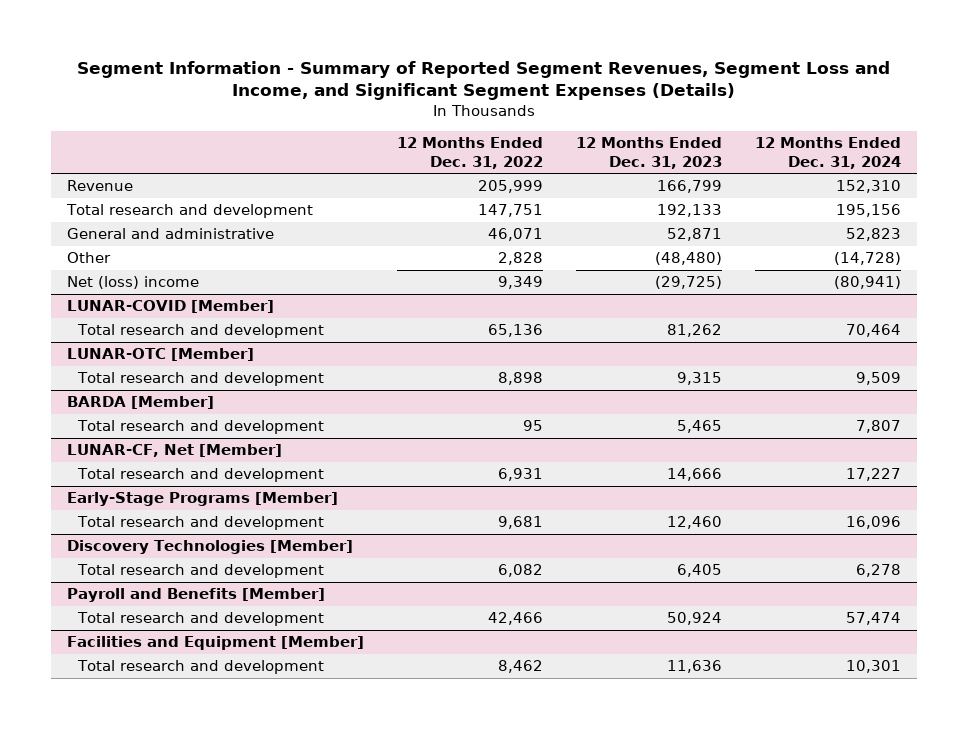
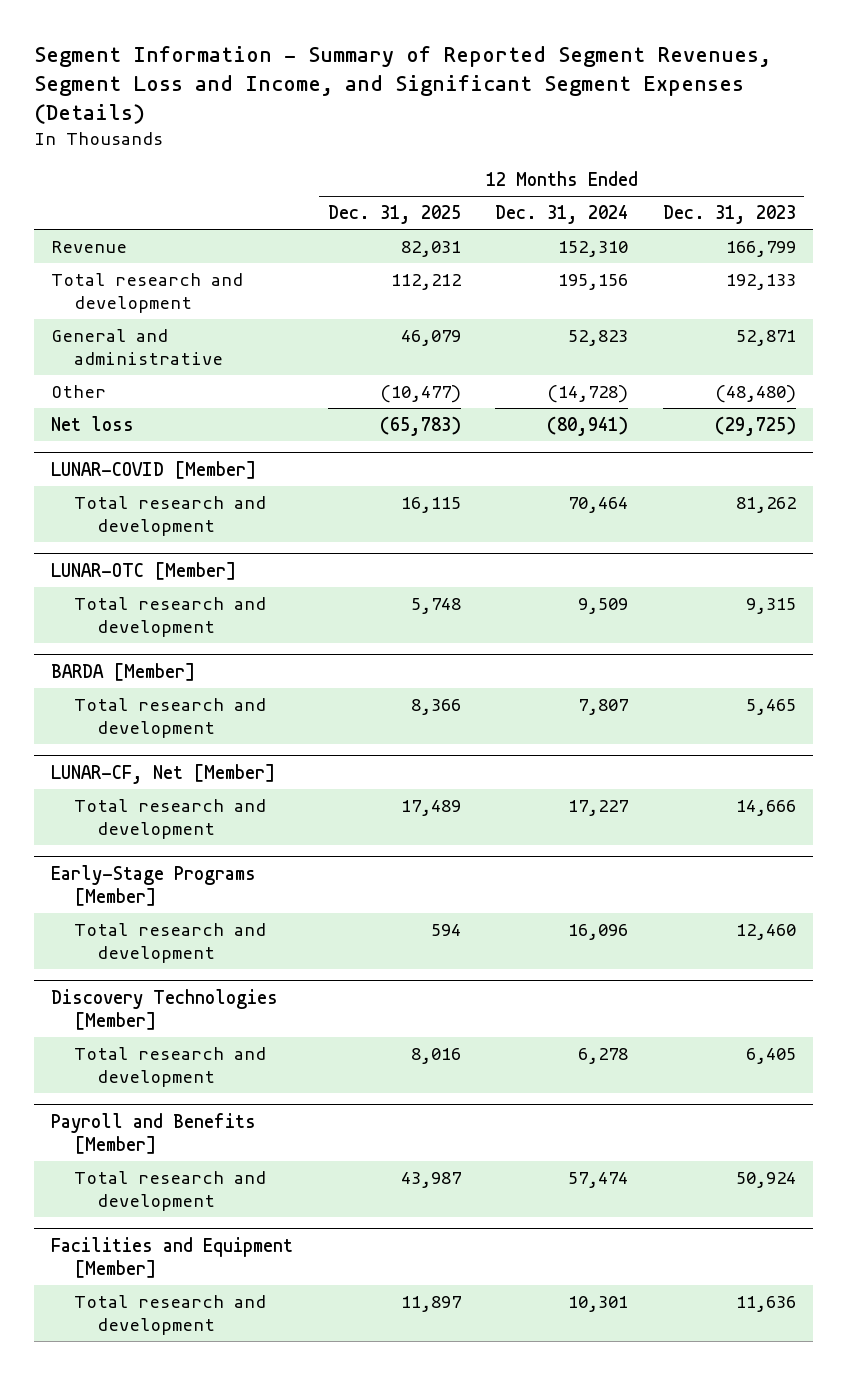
[396,136,543,169] 12 Months Ended Dec. 31, 2022 -> none
none -> [327,205,461,225] Dec. 31, 2025
[67,276,200,290] Net (loss) income -> [50,415,134,431] Net loss

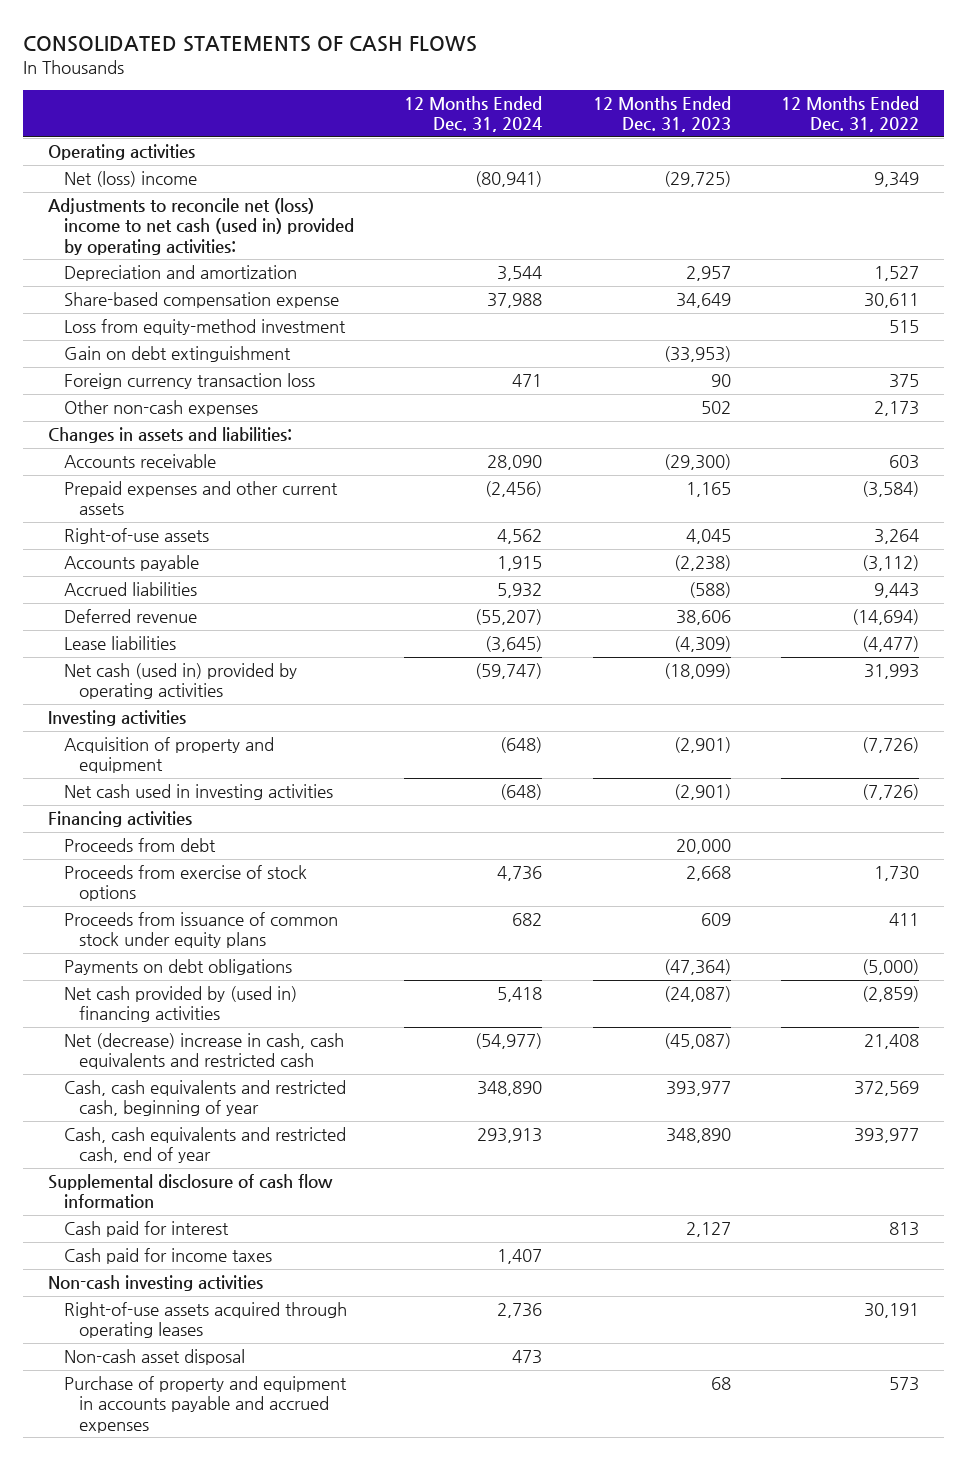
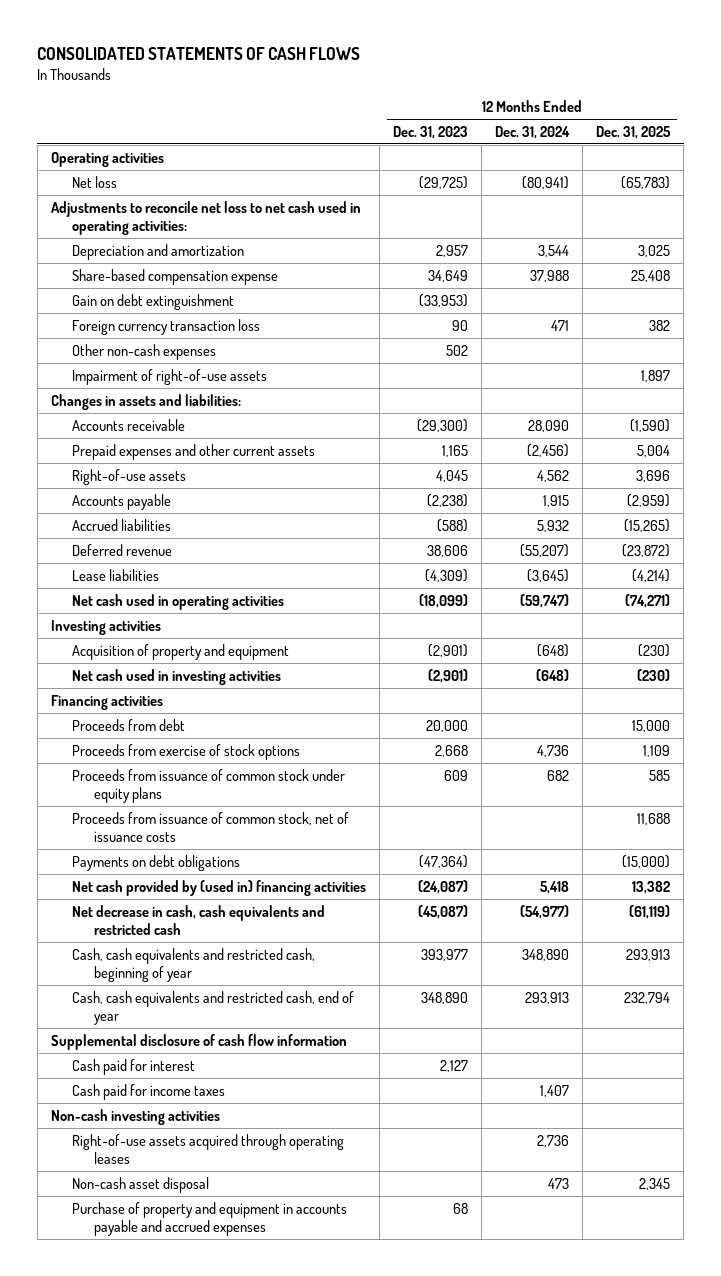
[781,96,920,133] 12 Months Ended Dec. 31, 2022 -> none
none -> [596,125,672,139] Dec. 31, 2025
[63,171,197,188] Net (loss) income -> [72,175,118,188] Net loss
[48,198,354,255] Adjustments to reconcile net (loss) income to net cash (used in) provided by operating activities: -> [50,200,361,236] Adjustments to reconcile net loss to net cash used in operating activities:
[63,319,346,336] Loss from equity-method investment -> none
none -> [72,368,268,385] Impairment of right-of-use assets
[63,663,297,700] Net cash (used in) provided by operating activities -> [72,593,285,610] Net cash used in operating activities
none -> [72,811,350,843] Proceeds from issuance of common stock, net of issuance costs
[63,1033,344,1070] Net (decrease) increase in cash, cash equivalents and restricted cash -> [72,904,326,936] Net decrease in cash, cash equivalents and restricted cash

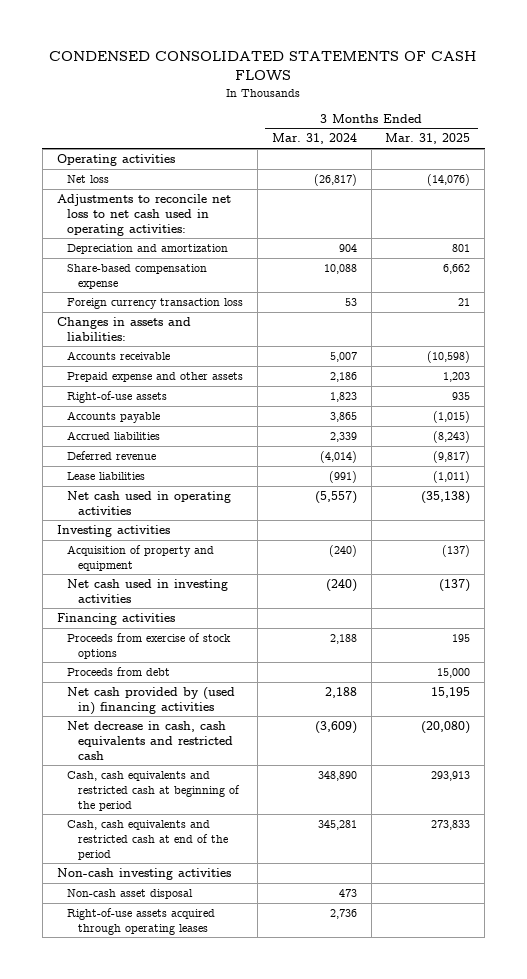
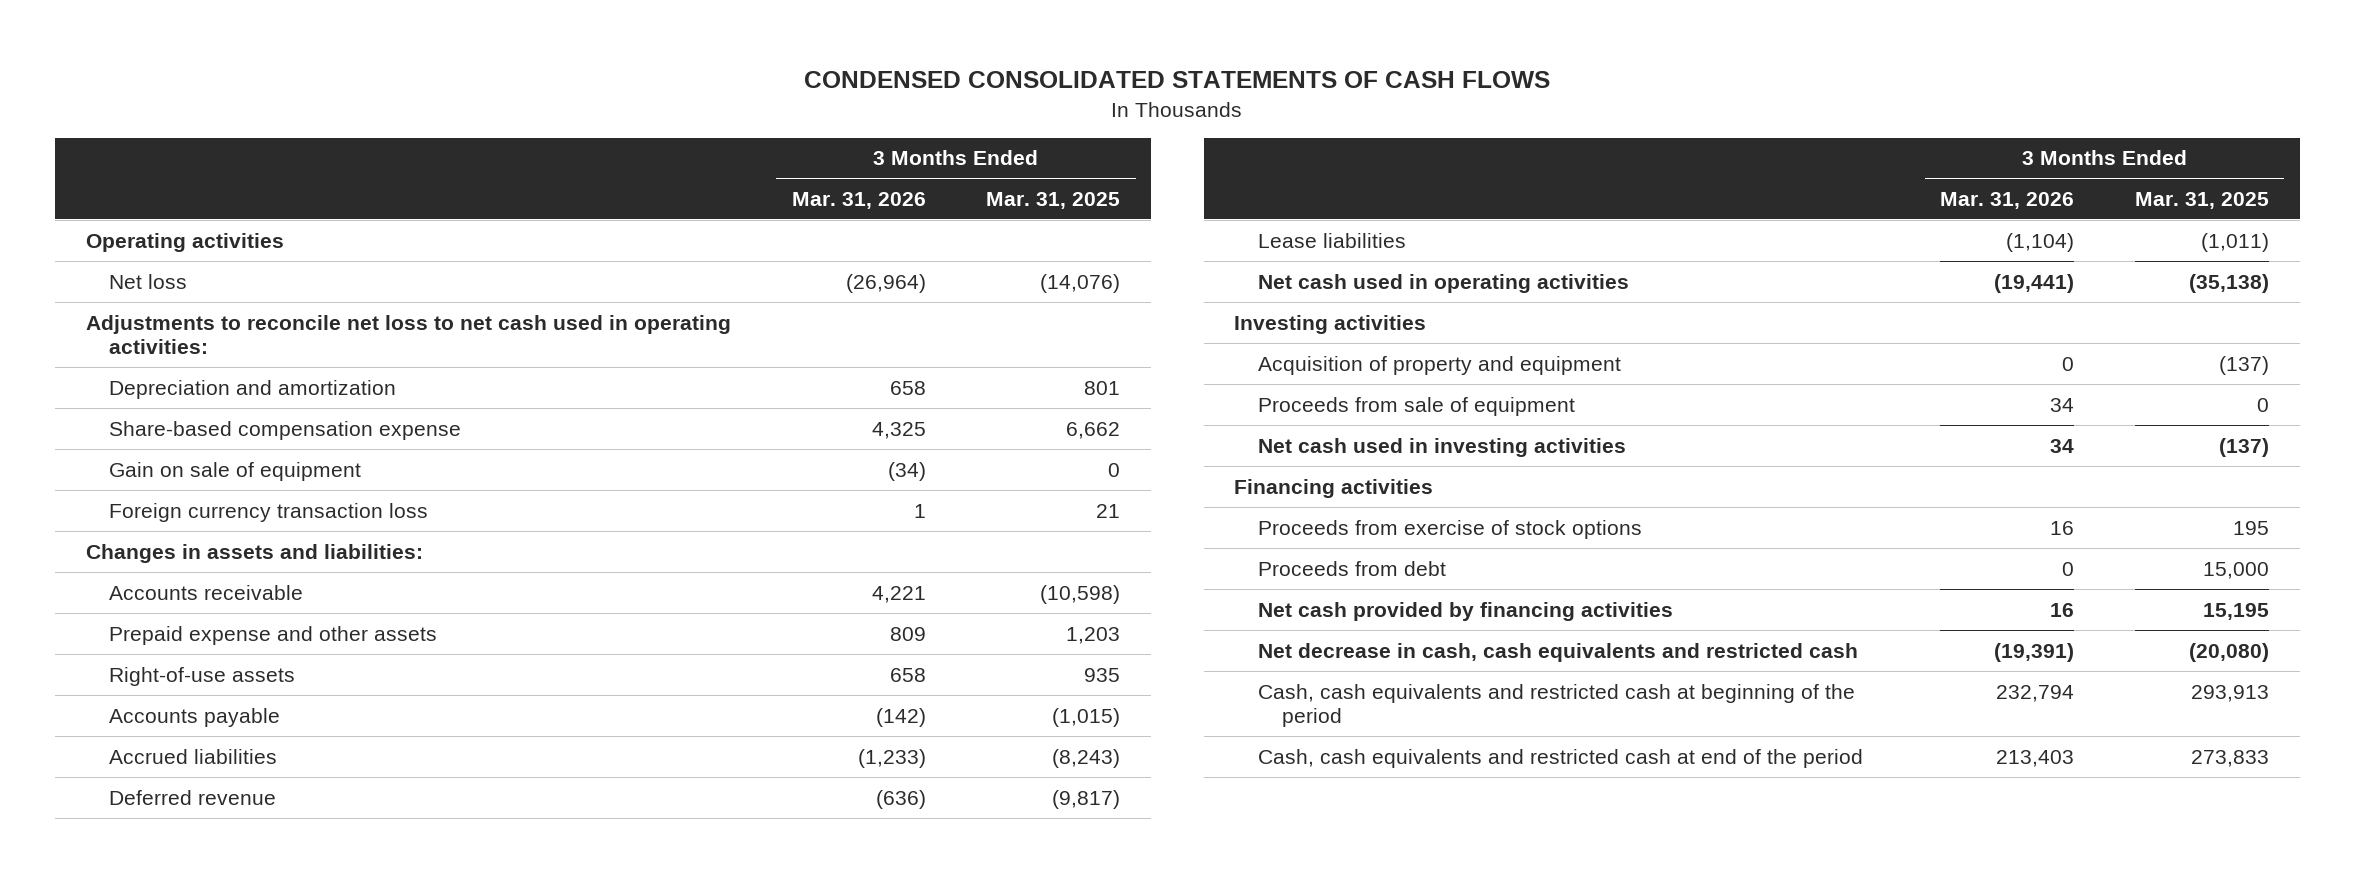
[271,133,357,145] Mar. 31, 2024 -> none
none -> [791,192,926,210] Mar. 31, 2026
none -> [109,461,362,481] Gain on sale of equipment
none -> [1258,396,1576,416] Proceeds from sale of equipment
[67,687,236,715] Net cash provided by (used in) financing activities -> [1258,601,1674,621] Net cash provided by financing activities
[56,868,231,881] Non-cash investing activities -> none
[67,889,194,900] Non-cash asset disposal -> none
[67,908,216,935] Right-of-use assets acquired through operating leases -> none

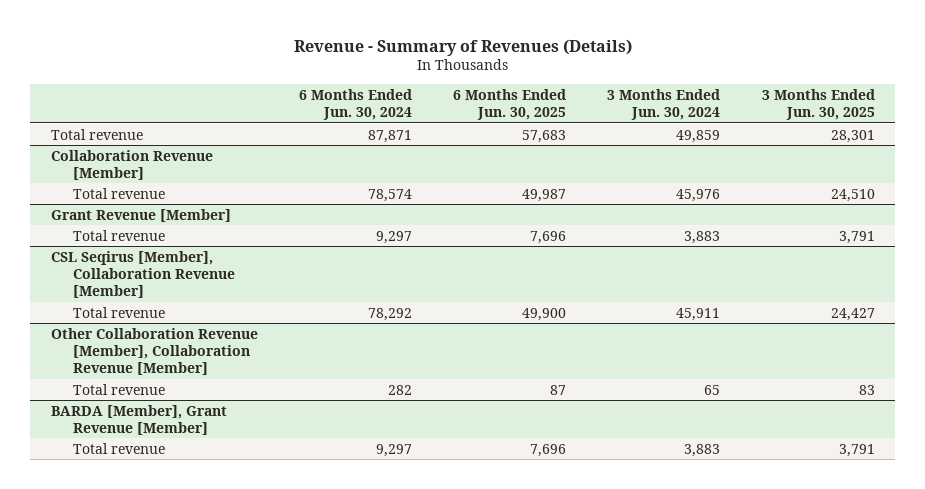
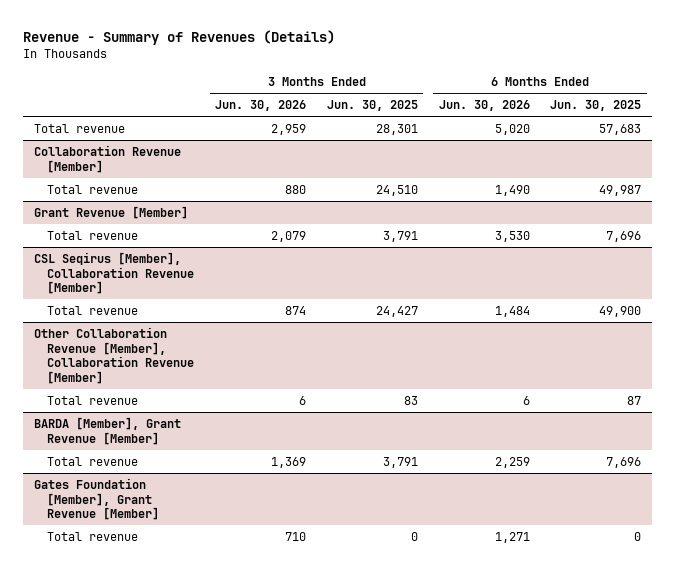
[298,88,412,121] 6 Months Ended Jun. 30, 2024 -> none
[607,88,721,121] 3 Months Ended Jun. 30, 2024 -> none
none -> [215,99,307,111] Jun. 30, 2026
none -> [438,99,530,111] Jun. 30, 2026
none -> [33,477,160,521] Gates Foundation [Member], Grant Revenue [Member]
none -> [47,531,139,541] Total revenue

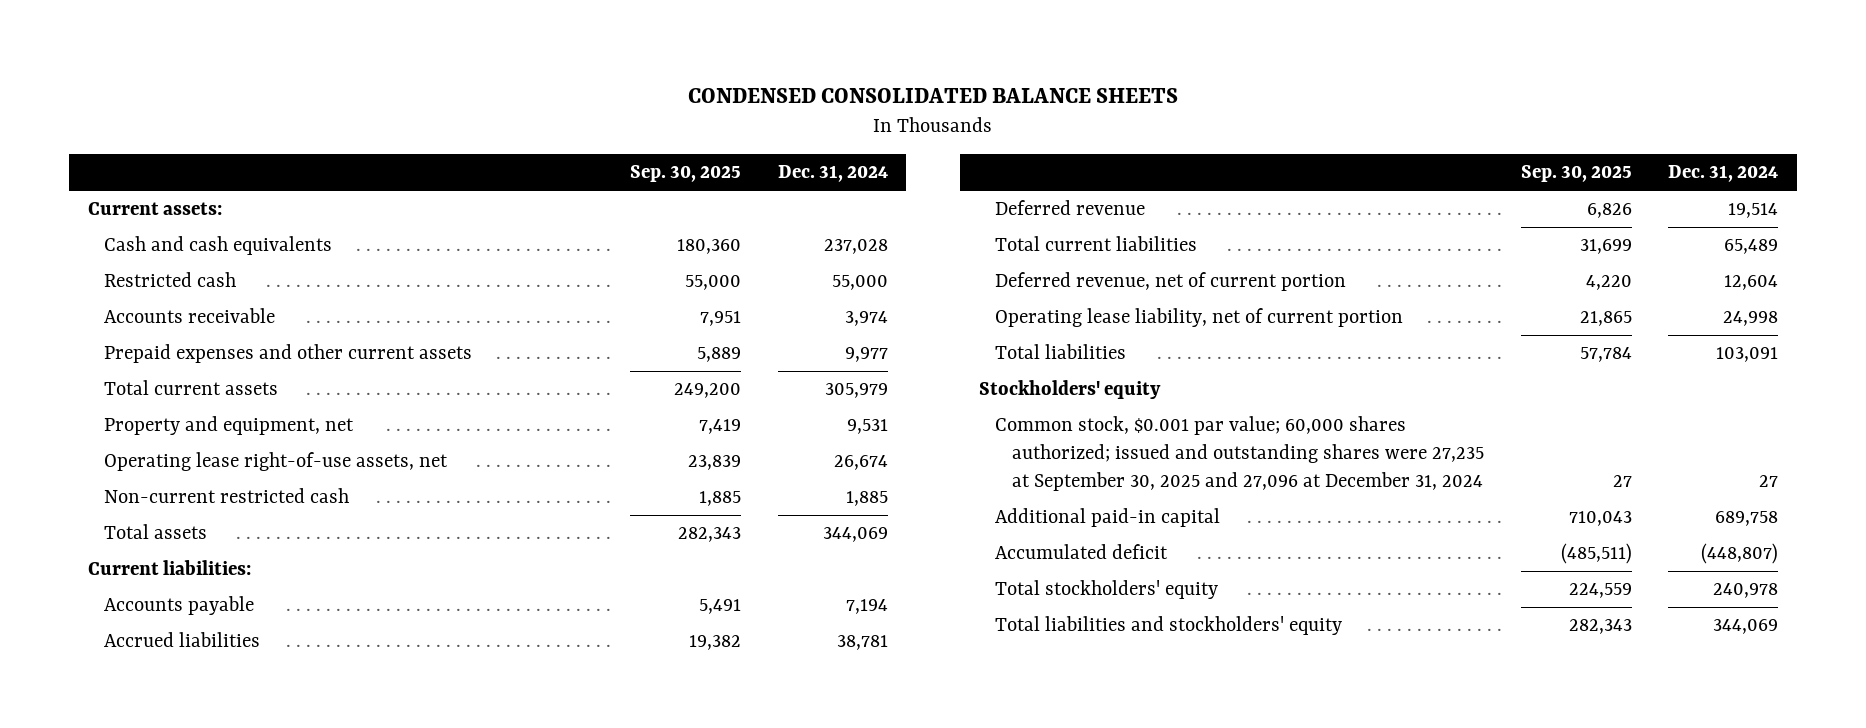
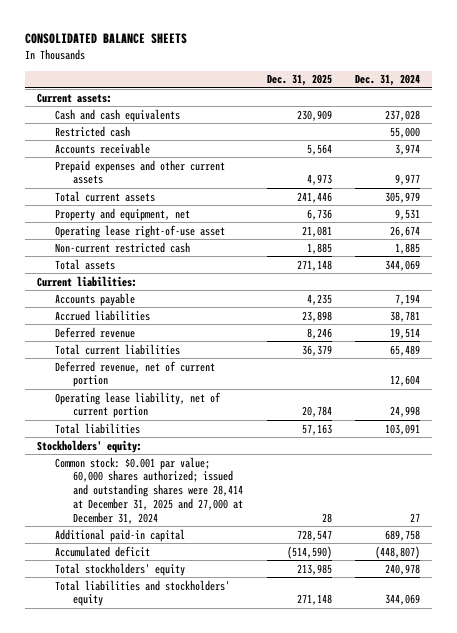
[688,88,1179,104] CONDENSED CONSOLIDATED BALANCE SHEETS -> [25,33,188,45] CONSOLIDATED BALANCE SHEETS
[629,165,741,183] Sep. 30, 2025 -> none
none -> [266,74,332,87] Dec. 31, 2025
[104,452,449,472] Operating lease right-of-use assets, net -> [54,224,225,238] Operating lease right-of-use asset
[978,380,1161,400] Stockholders' equity -> [37,439,143,453] Stockholders' equity:
[995,416,1484,492] Common stock, $0.001 par value; 60,000 shares authorized; issued and outstanding shares were 27,235 at September 30, 2025 and 27,096 at December 31, 2024 -> [54,456,243,524] Common stock: $0.001 par value; 60,000 shares authorized; issued and outstanding shares were 28,414 at December 31, 2025 and 27,000 at December 31, 2024

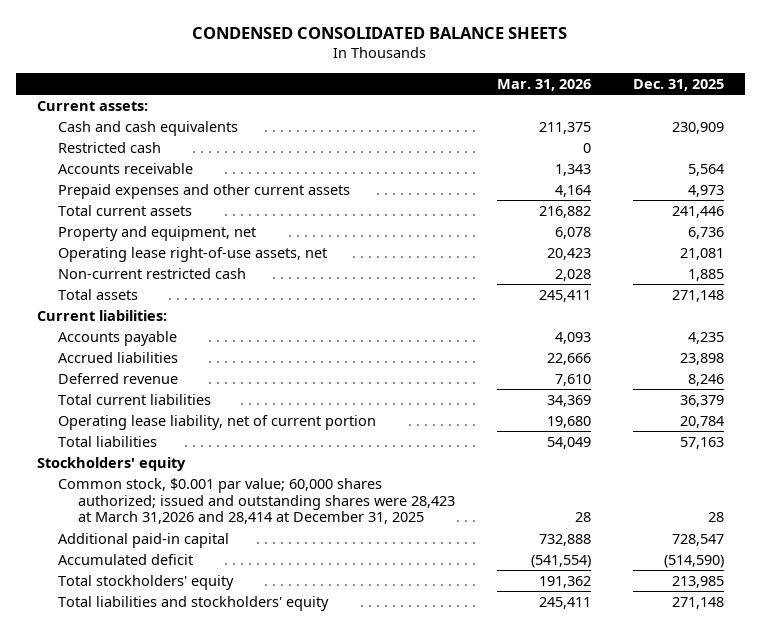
[25,33,188,45] CONSOLIDATED BALANCE SHEETS -> [192,26,568,39] CONDENSED CONSOLIDATED BALANCE SHEETS
[355,74,421,87] Dec. 31, 2024 -> none
none -> [496,78,591,91] Mar. 31, 2026
[54,224,225,238] Operating lease right-of-use asset -> [57,246,327,262] Operating lease right-of-use assets, net
[54,360,215,388] Deferred revenue, net of current portion -> none
[37,439,143,453] Stockholders' equity: -> [37,456,187,471] Stockholders' equity
[54,456,243,524] Common stock: $0.001 par value; 60,000 shares authorized; issued and outstanding shares were 28,414 at December 31, 2025 and 27,000 at December 31, 2024 -> [57,477,455,525] Common stock, $0.001 par value; 60,000 shares authorized; issued and outstanding shares were 28,423 at March 31,2026 and 28,414 at December 31, 2025

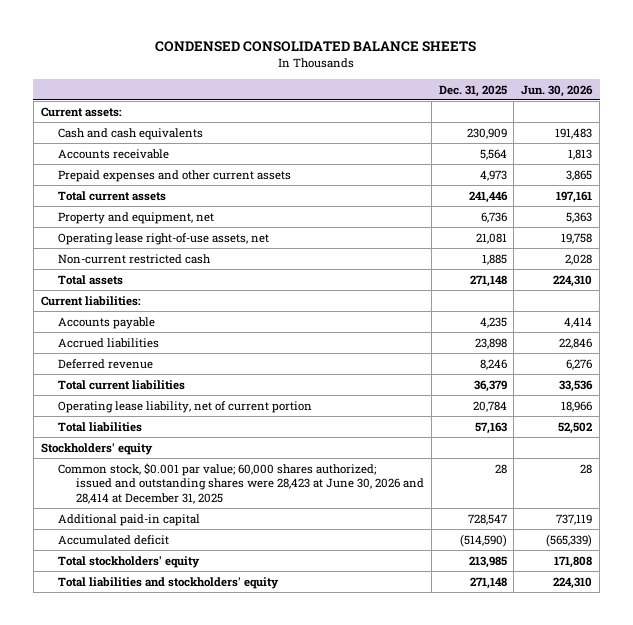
[496,78,591,91] Mar. 31, 2026 -> none
none -> [521,84,594,97] Jun. 30, 2026
[57,141,161,153] Restricted cash -> none
[57,477,455,525] Common stock, $0.001 par value; 60,000 shares authorized; issued and outstanding shares were 28,423 at March 31,2026 and 28,414 at December 31, 2025 -> [58,462,424,504] Common stock, $0.001 par value; 60,000 shares authorized; issued and outstanding shares were 28,423 at June 30, 2026 and 28,414 at December 31, 2025

